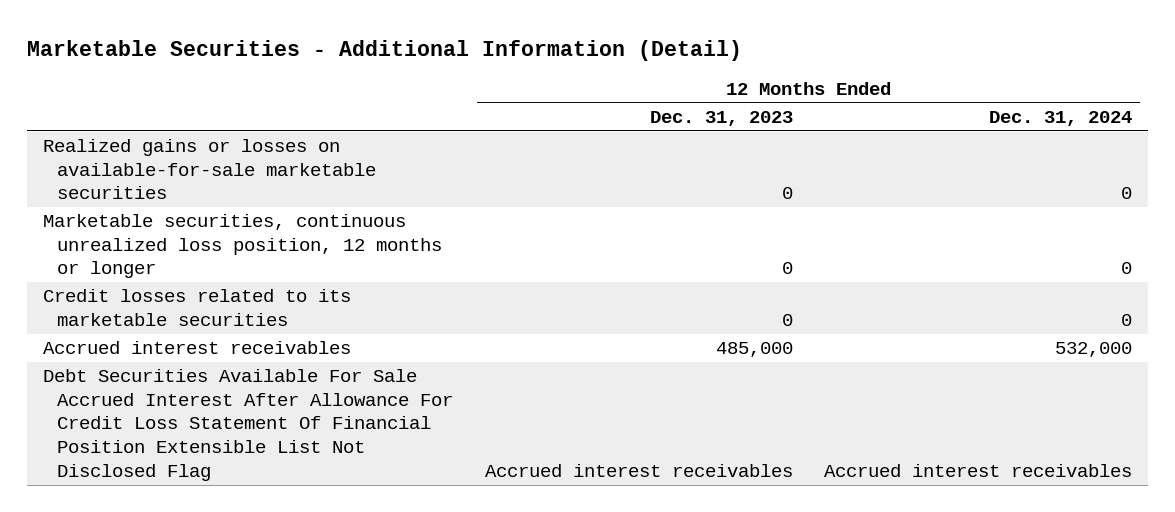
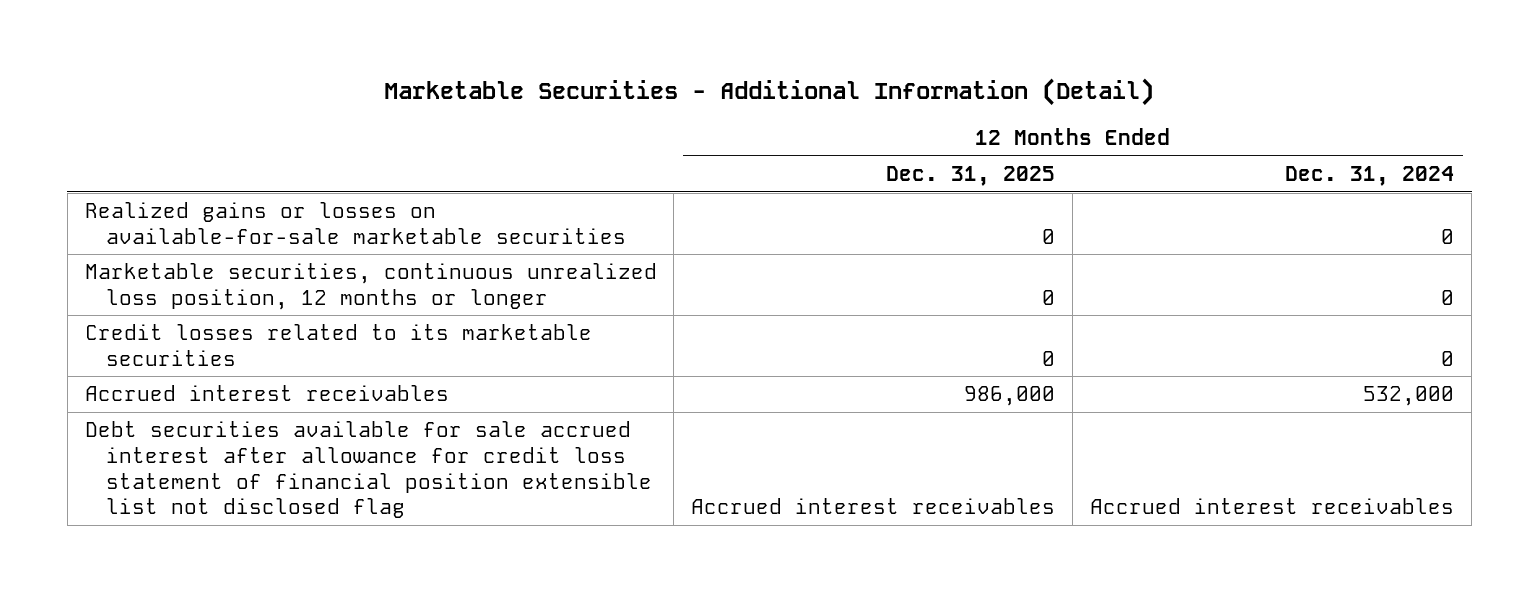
[649,111,793,127] Dec. 31, 2023 -> none
none -> [886,165,1056,186] Dec. 31, 2025
[42,369,454,481] Debt Securities Available For Sale Accrued Interest After Allowance For Credit Loss Statement Of Financial Position Extensible List Not Disclosed Flag -> [84,421,653,519] Debt securities available for sale accrued interest after allowance for credit loss statement of financial position extensible list not disclosed flag

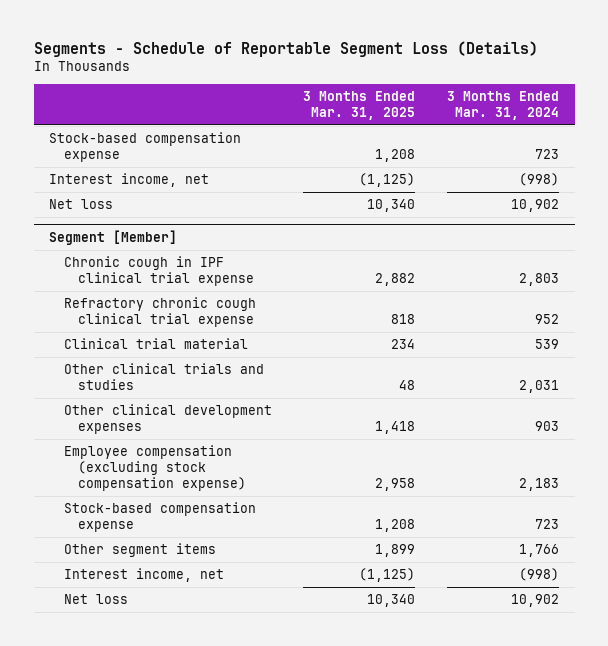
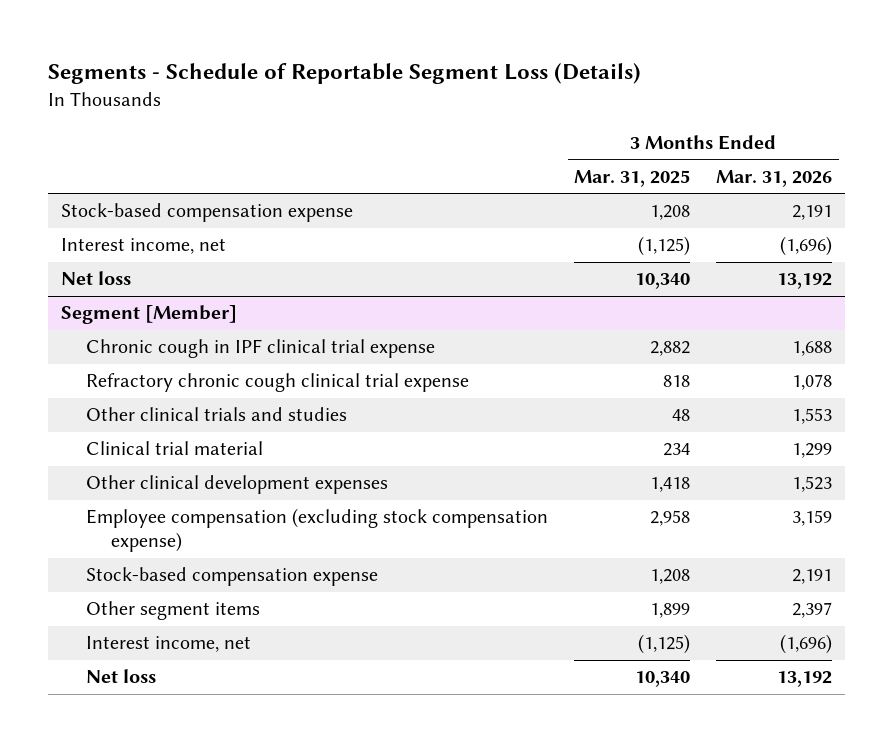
[446,91,559,121] 3 Months Ended Mar. 31, 2024 -> none
none -> [716,169,833,187] Mar. 31, 2026
[63,338,248,350] Clinical trial material -> [86,441,264,456] Clinical trial material

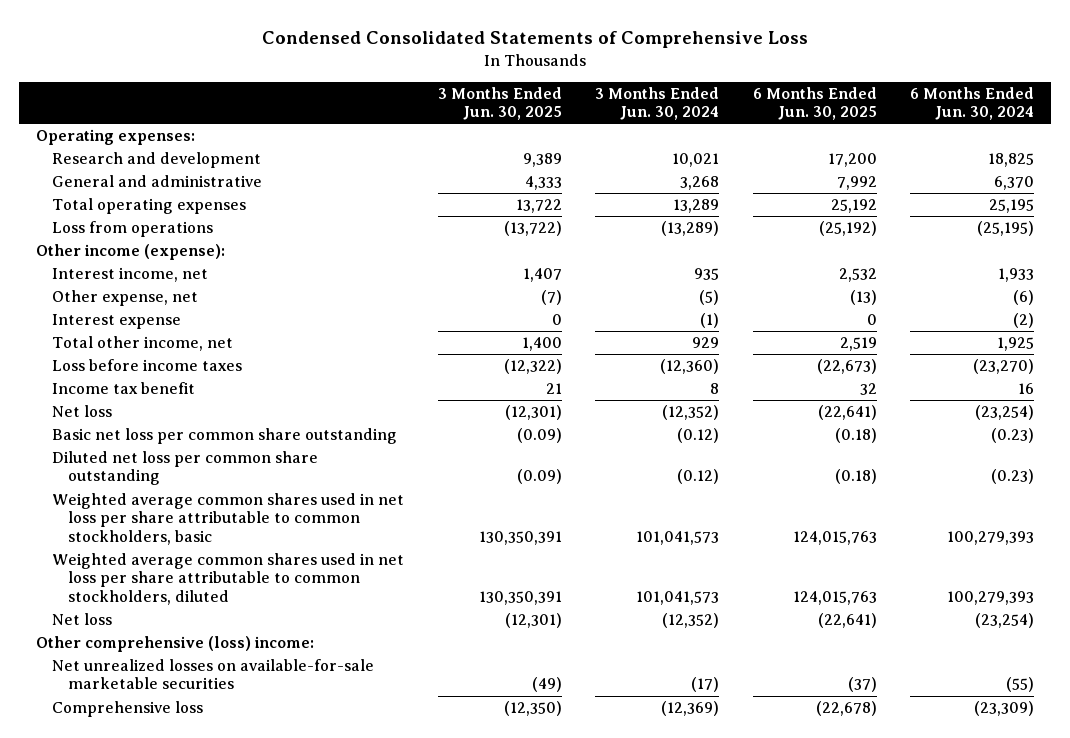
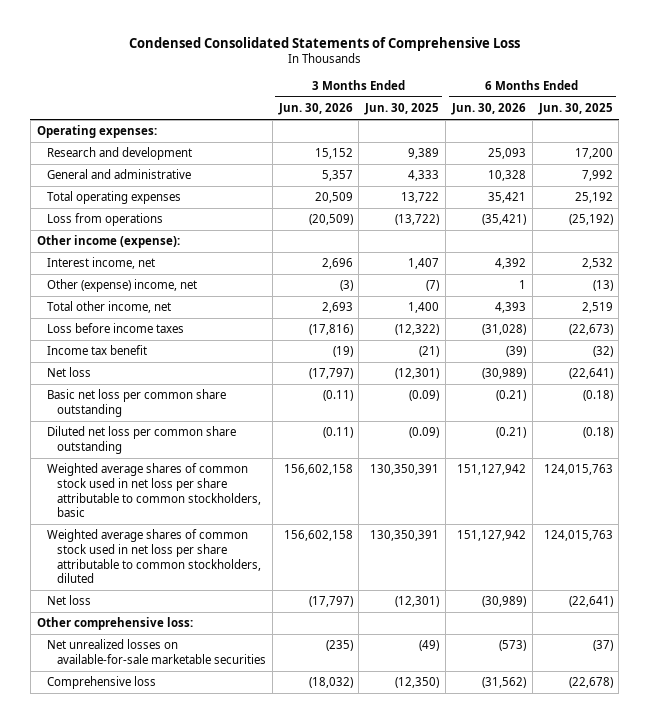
[595,86,720,121] 3 Months Ended Jun. 30, 2024 -> none
[910,86,1035,121] 6 Months Ended Jun. 30, 2024 -> none
none -> [277,103,353,116] Jun. 30, 2026
none -> [450,103,526,116] Jun. 30, 2026
[52,314,182,330] Interest expense -> none
[52,290,199,307] Other expense, net -> [46,279,197,293] Other (expense) income, net
[545,383,562,395] 21 -> [419,346,440,358] (21)
[859,383,877,396] 32 -> [592,346,613,358] (32)
[52,493,405,545] Weighted average common shares used in net loss per share attributable to common stockholders, basic -> [46,463,261,518] Weighted average shares of common stock used in net loss per share attributable to common stockholders, basic
[52,553,405,605] Weighted average common shares used in net loss per share attributable to common stockholders, diluted -> [46,529,261,584] Weighted average shares of common stock used in net loss per share attributable to common stockholders, diluted
[35,636,314,653] Other comprehensive (loss) income: -> [36,617,193,631] Other comprehensive loss:

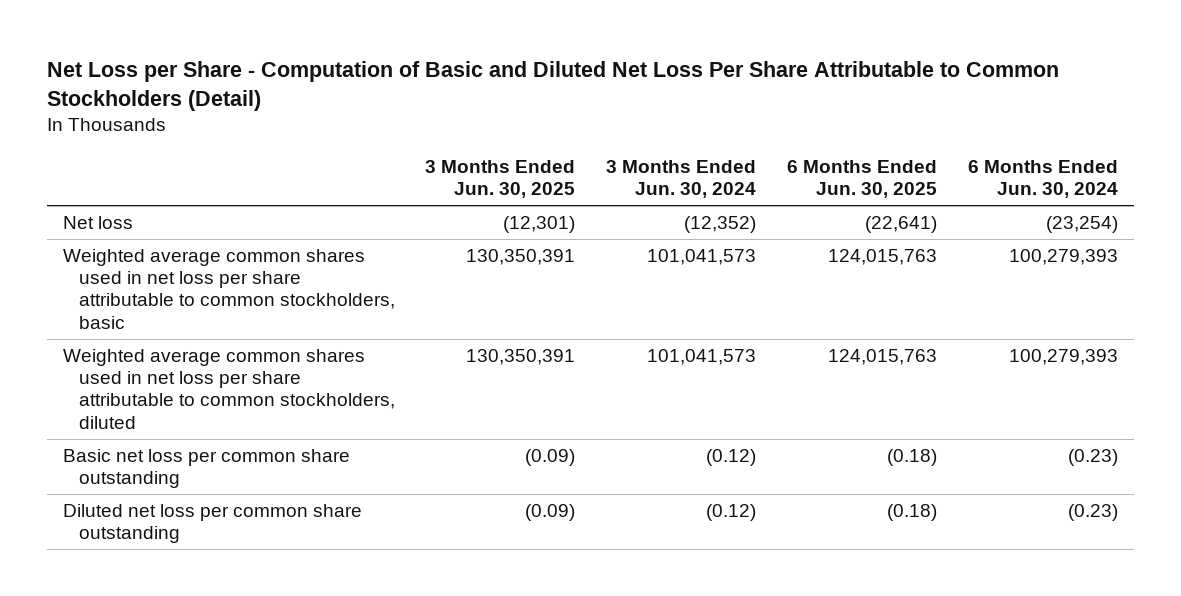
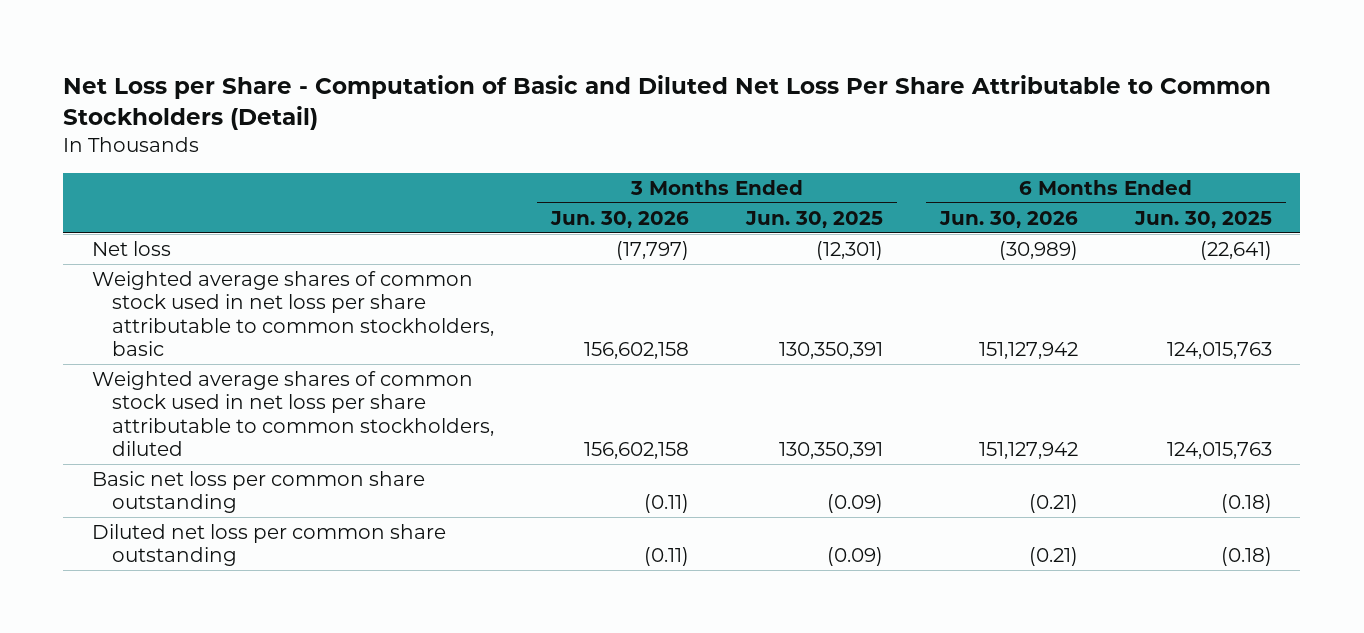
[606,160,757,199] 3 Months Ended Jun. 30, 2024 -> none
[968,160,1119,199] 6 Months Ended Jun. 30, 2024 -> none
none -> [550,210,690,228] Jun. 30, 2026
none -> [939,210,1079,228] Jun. 30, 2026
[62,248,395,329] Weighted average common shares used in net loss per share attributable to common stockholders, basic -> [91,271,495,357] Weighted average shares of common stock used in net loss per share attributable to common stockholders, basic
[62,348,395,429] Weighted average common shares used in net loss per share attributable to common stockholders, diluted -> [91,371,495,457] Weighted average shares of common stock used in net loss per share attributable to common stockholders, diluted

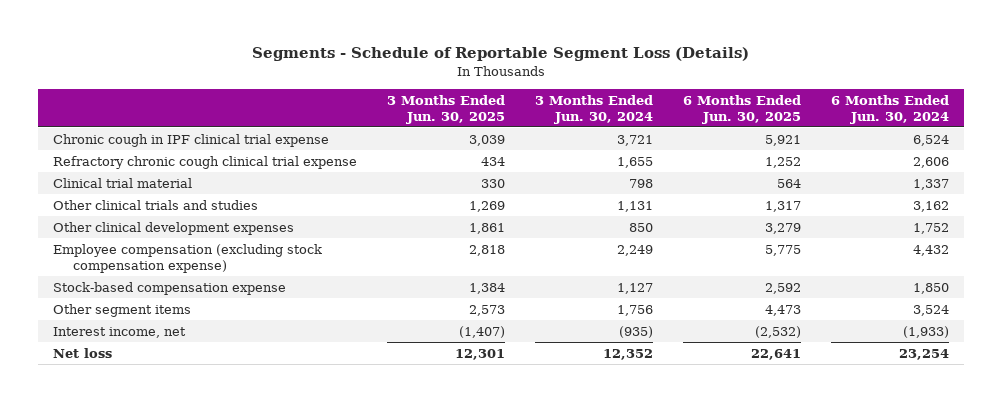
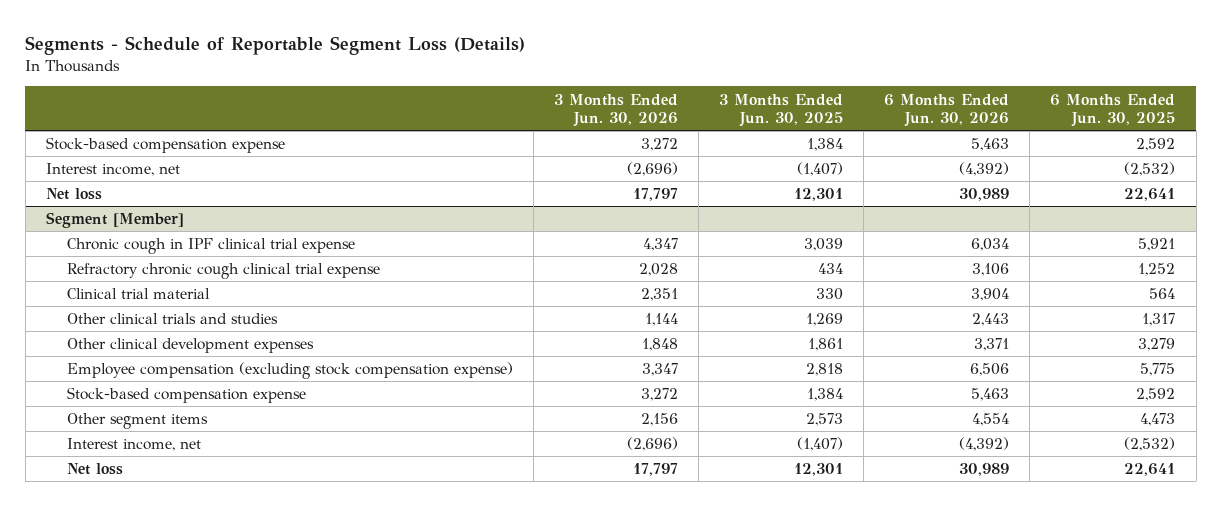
[535,94,654,124] 3 Months Ended Jun. 30, 2024 -> none
[831,94,950,124] 6 Months Ended Jun. 30, 2024 -> none
none -> [553,93,678,127] 3 Months Ended Jun. 30, 2026
none -> [884,93,1010,127] 6 Months Ended Jun. 30, 2026
none -> [46,137,286,154] Stock-based compensation expense
none -> [46,163,181,177] Interest income, net
none -> [46,188,103,201] Net loss
none -> [46,212,185,229] Segment [Member]

